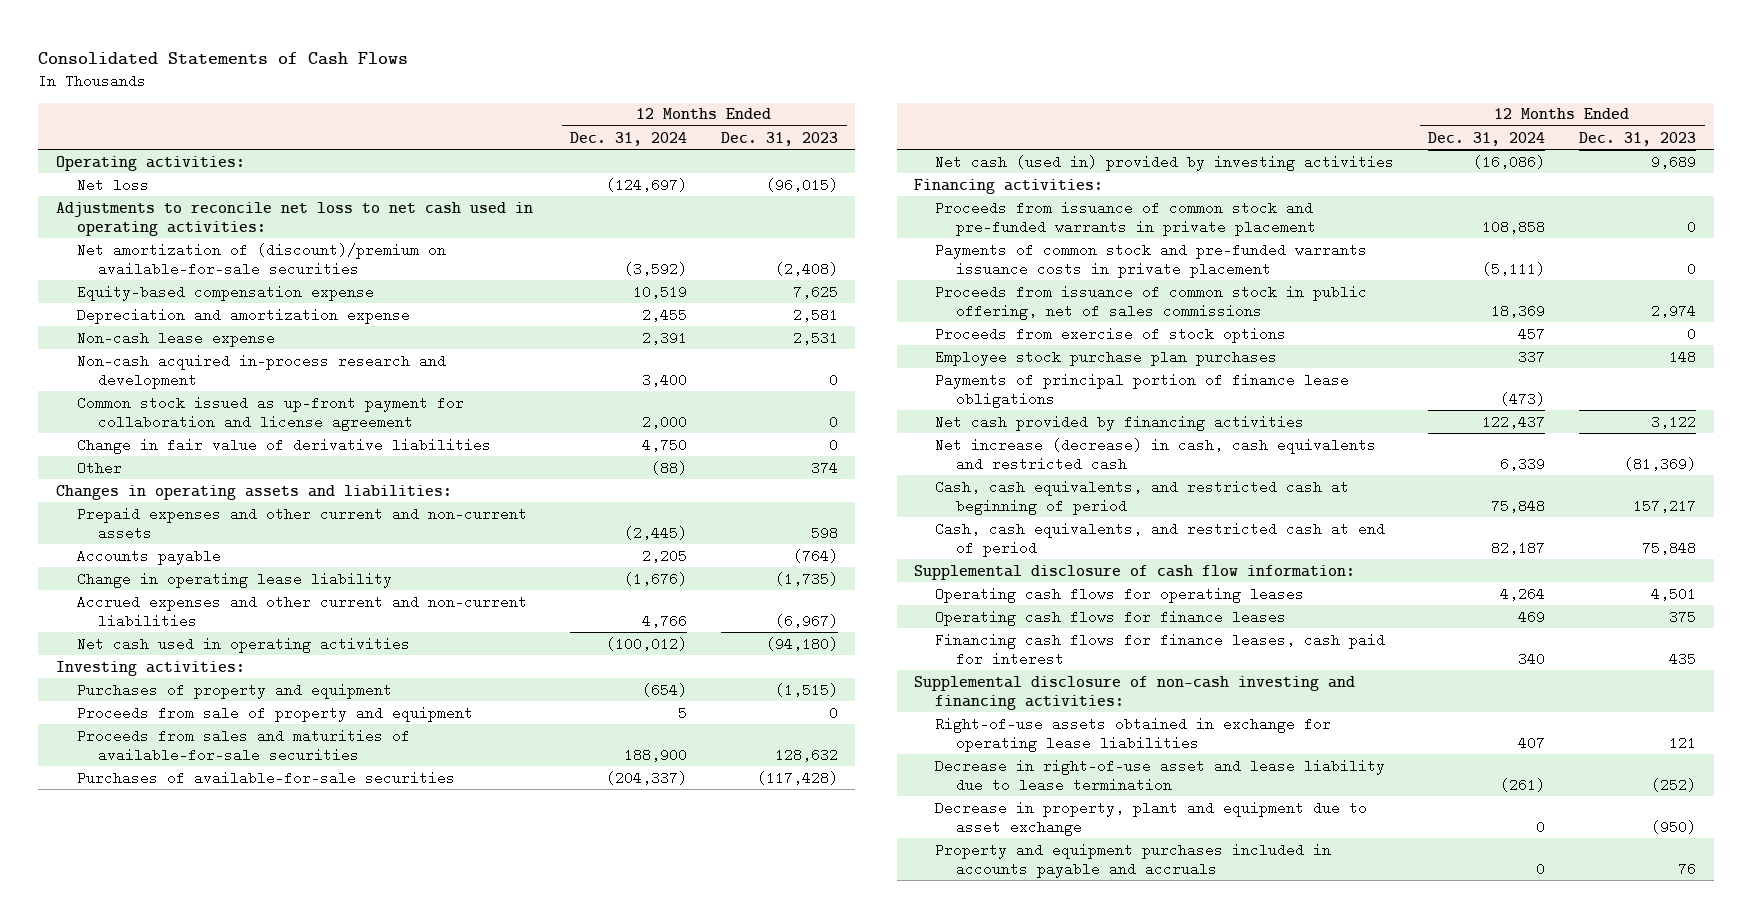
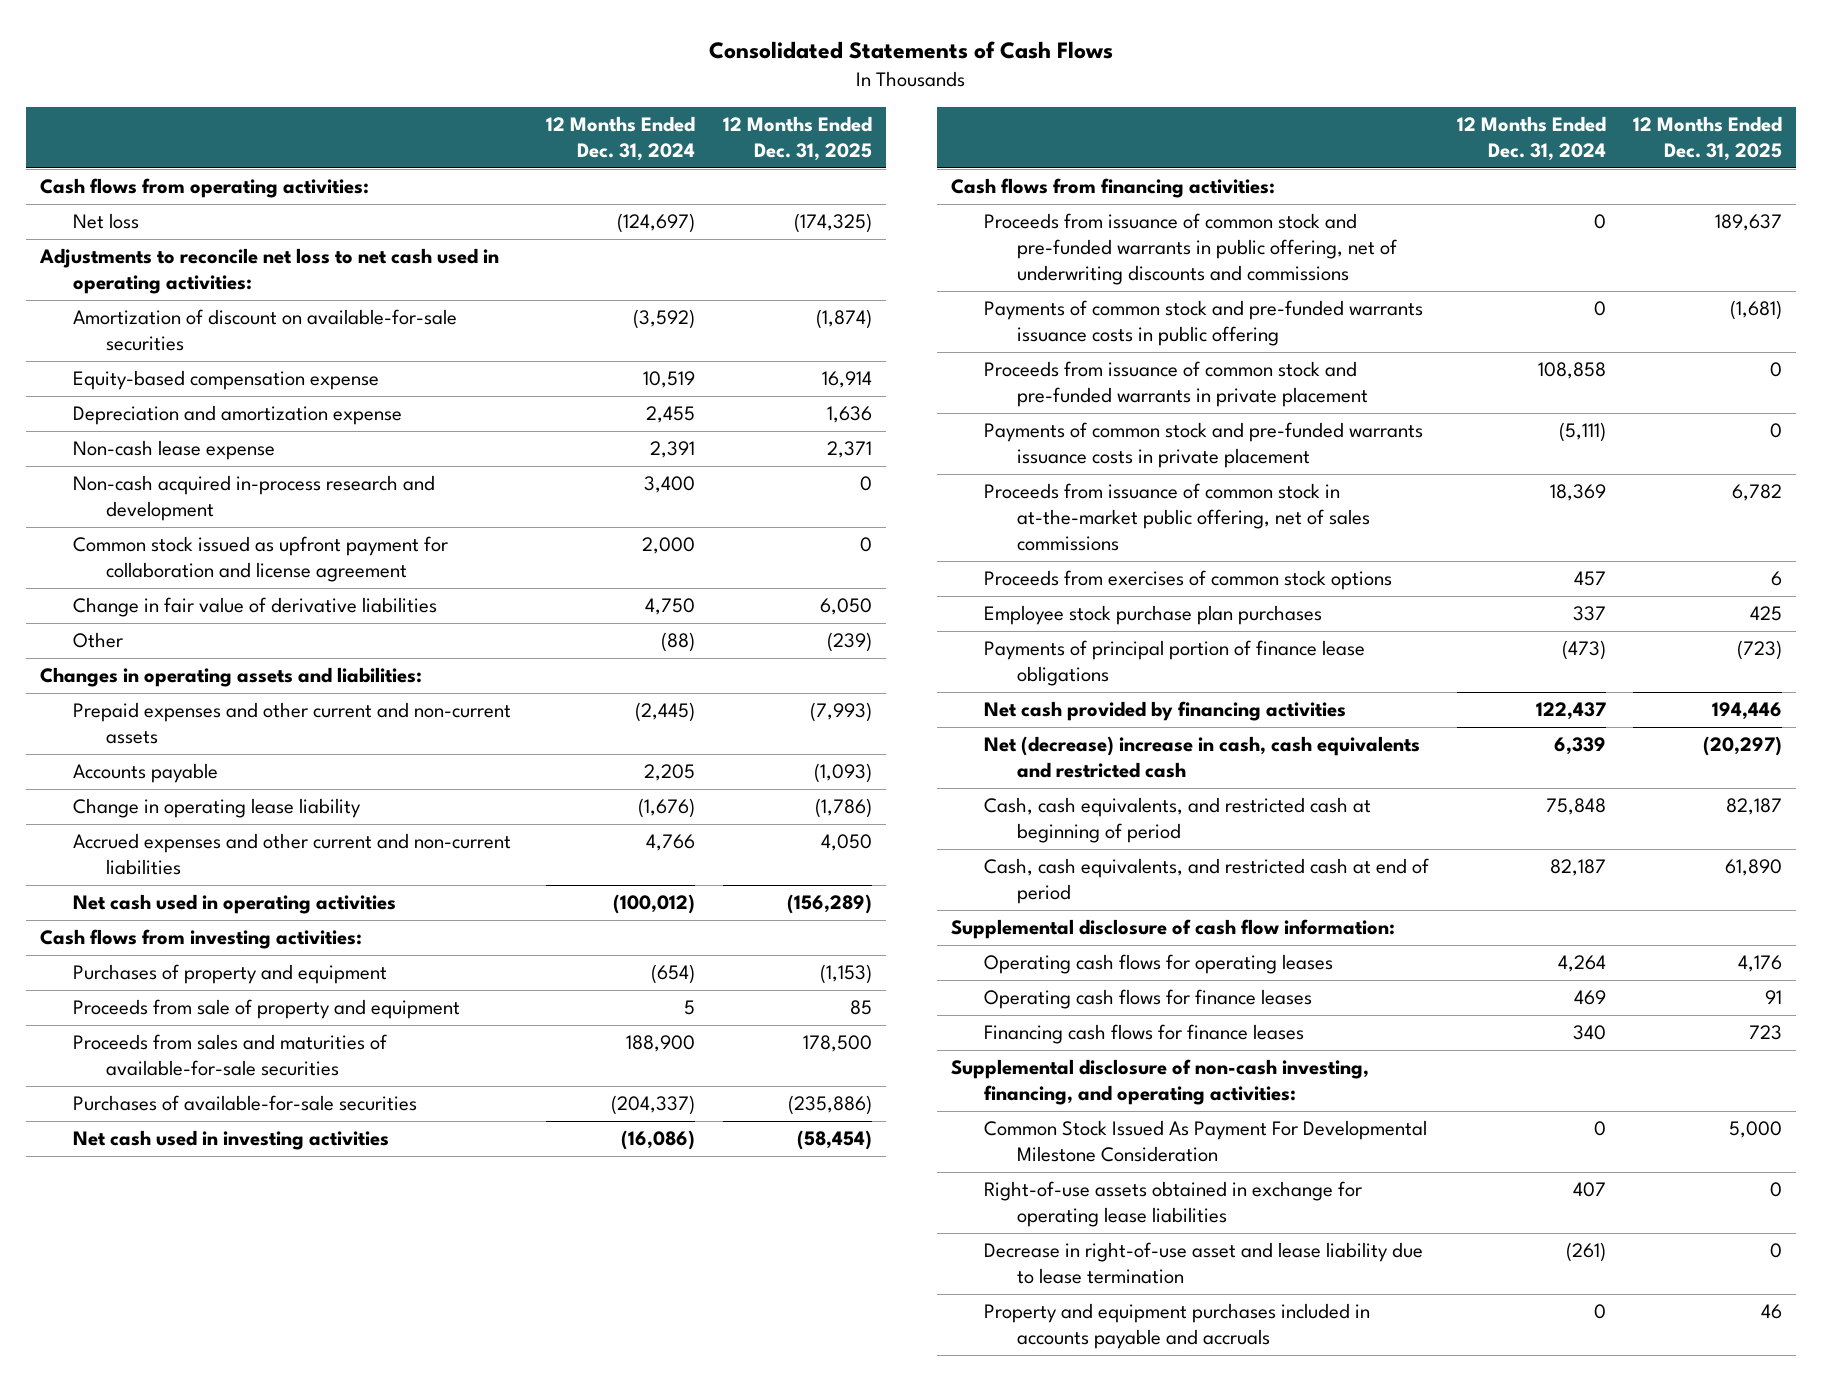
[721,131,839,146] Dec. 31, 2023 -> none
none -> [722,116,872,162] 12 Months Ended Dec. 31, 2025
[55,155,245,171] Operating activities: -> [40,178,370,199] Cash flows from operating activities:
[76,242,446,276] Net amortization of (discount)/premium on available-for-sale securities -> [73,309,458,352] Amortization of discount on available-for-sale securities
[76,395,464,431] Common stock issued as up-front payment for collaboration and license agreement -> [73,536,449,583] Common stock issued as upfront payment for collaboration and license agreement
[55,660,245,676] Investing activities: -> [40,929,363,950] Cash flows from investing activities:
[934,154,1394,171] Net cash (used in) provided by investing activities -> [73,1130,390,1151] Net cash used in investing activities
[913,178,1103,194] Financing activities: -> [950,178,1275,199] Cash flows from financing activities:
none -> [983,213,1397,286] Proceeds from issuance of common stock and pre-funded warrants in public offering, net of underwriting discounts and commissions
none -> [983,300,1423,347] Payments of common stock and pre-funded warrants issuance costs in public offering
[934,284,1367,320] Proceeds from issuance of common stock in public offering, net of sales commissions -> [983,483,1370,552] Proceeds from issuance of common stock in at-the-market public offering, net of sales commissions
[934,326,1286,343] Proceeds from exercise of stock options -> [983,570,1392,591] Proceeds from exercises of common stock options
[934,437,1376,471] Net increase (decrease) in cash, cash equivalents and restricted cash -> [983,736,1420,779] Net (decrease) increase in cash, cash equivalents and restricted cash
[934,632,1385,666] Financing cash flows for finance leases, cash paid for interest -> [983,1024,1304,1045] Financing cash flows for finance leases
[913,675,1355,710] Supplemental disclosure of non-cash investing and financing activities: -> [950,1059,1369,1106] Supplemental disclosure of non-cash investing, financing, and operating activities:
none -> [983,1120,1427,1163] Common Stock Issued As Payment For Developmental Milestone Consideration
[934,800,1367,836] Decrease in property, plant and equipment due to asset exchange -> none

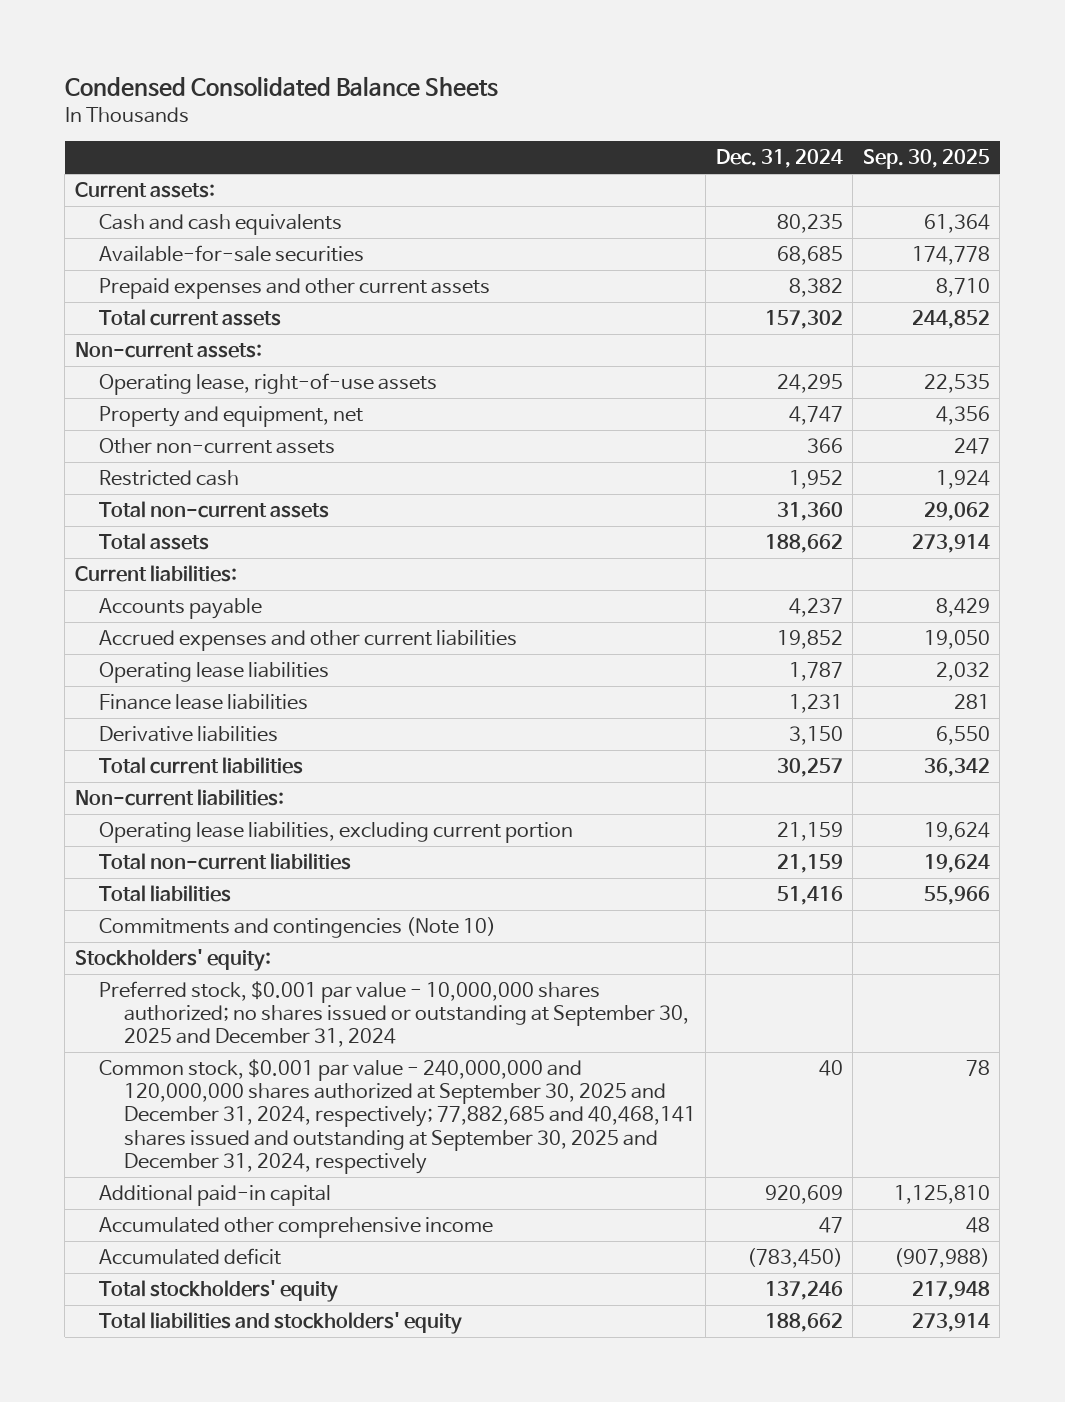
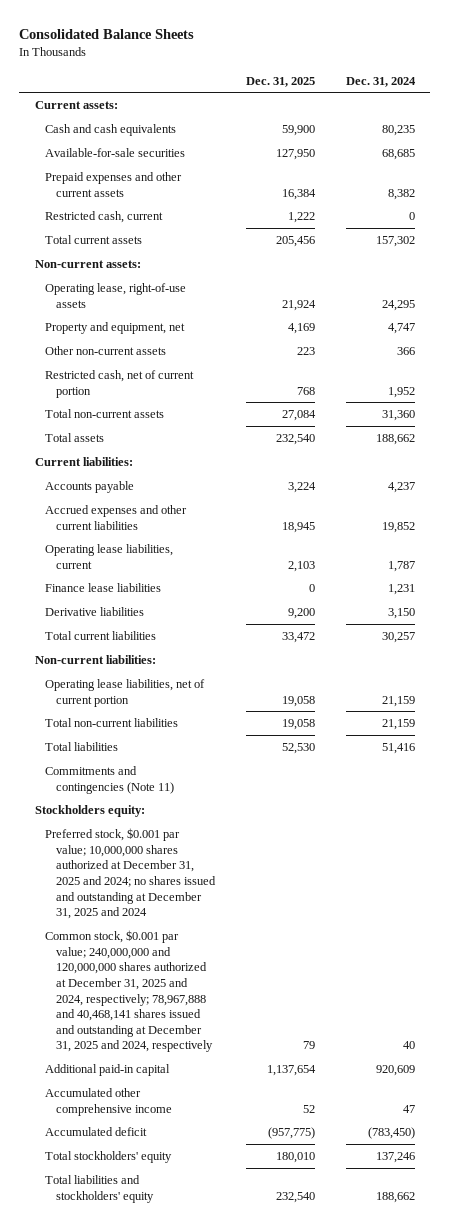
[64,76,498,98] Condensed Consolidated Balance Sheets -> [19,29,195,40] Consolidated Balance Sheets
[862,149,990,170] Sep. 30, 2025 -> none
none -> [245,76,315,87] Dec. 31, 2025
none -> [45,210,164,223] Restricted cash, current
[99,470,240,487] Restricted cash -> [45,369,195,398] Restricted cash, net of current portion
[99,662,330,684] Operating lease liabilities -> [45,543,174,569] Operating lease liabilities, current
[99,822,574,844] Operating lease liabilities, excluding current portion -> [45,678,206,707] Operating lease liabilities, net of current portion
[99,917,497,939] Commitments and contingencies (Note 10) -> [45,765,174,794] Commitments and contingencies (Note 11)
[74,949,271,972] Stockholders' equity: -> [34,804,145,817] Stockholders equity:
[99,981,689,1048] Preferred stock, $0.001 par value - 10,000,000 shares authorized; no shares issued or outstanding at September 30, 2025 and December 31, 2024 -> [45,827,216,920] Preferred stock, $0.001 par value; 10,000,000 shares authorized at December 31, 2025 and 2024; no shares issued and outstanding at December 31, 2025 and 2024
[99,1059,696,1174] Common stock, $0.001 par value - 240,000,000 and 120,000,000 shares authorized at September 30, 2025 and December 31, 2024, respectively; 77,882,685 and 40,468,141 shares issued and outstanding at September 30, 2025 and December 31, 2024, respectively -> [45,929,213,1053] Common stock, $0.001 par value; 240,000,000 and 120,000,000 shares authorized at December 31, 2025 and 2024, respectively; 78,967,888 and 40,468,141 shares issued and outstanding at December 31, 2025 and 2024, respectively

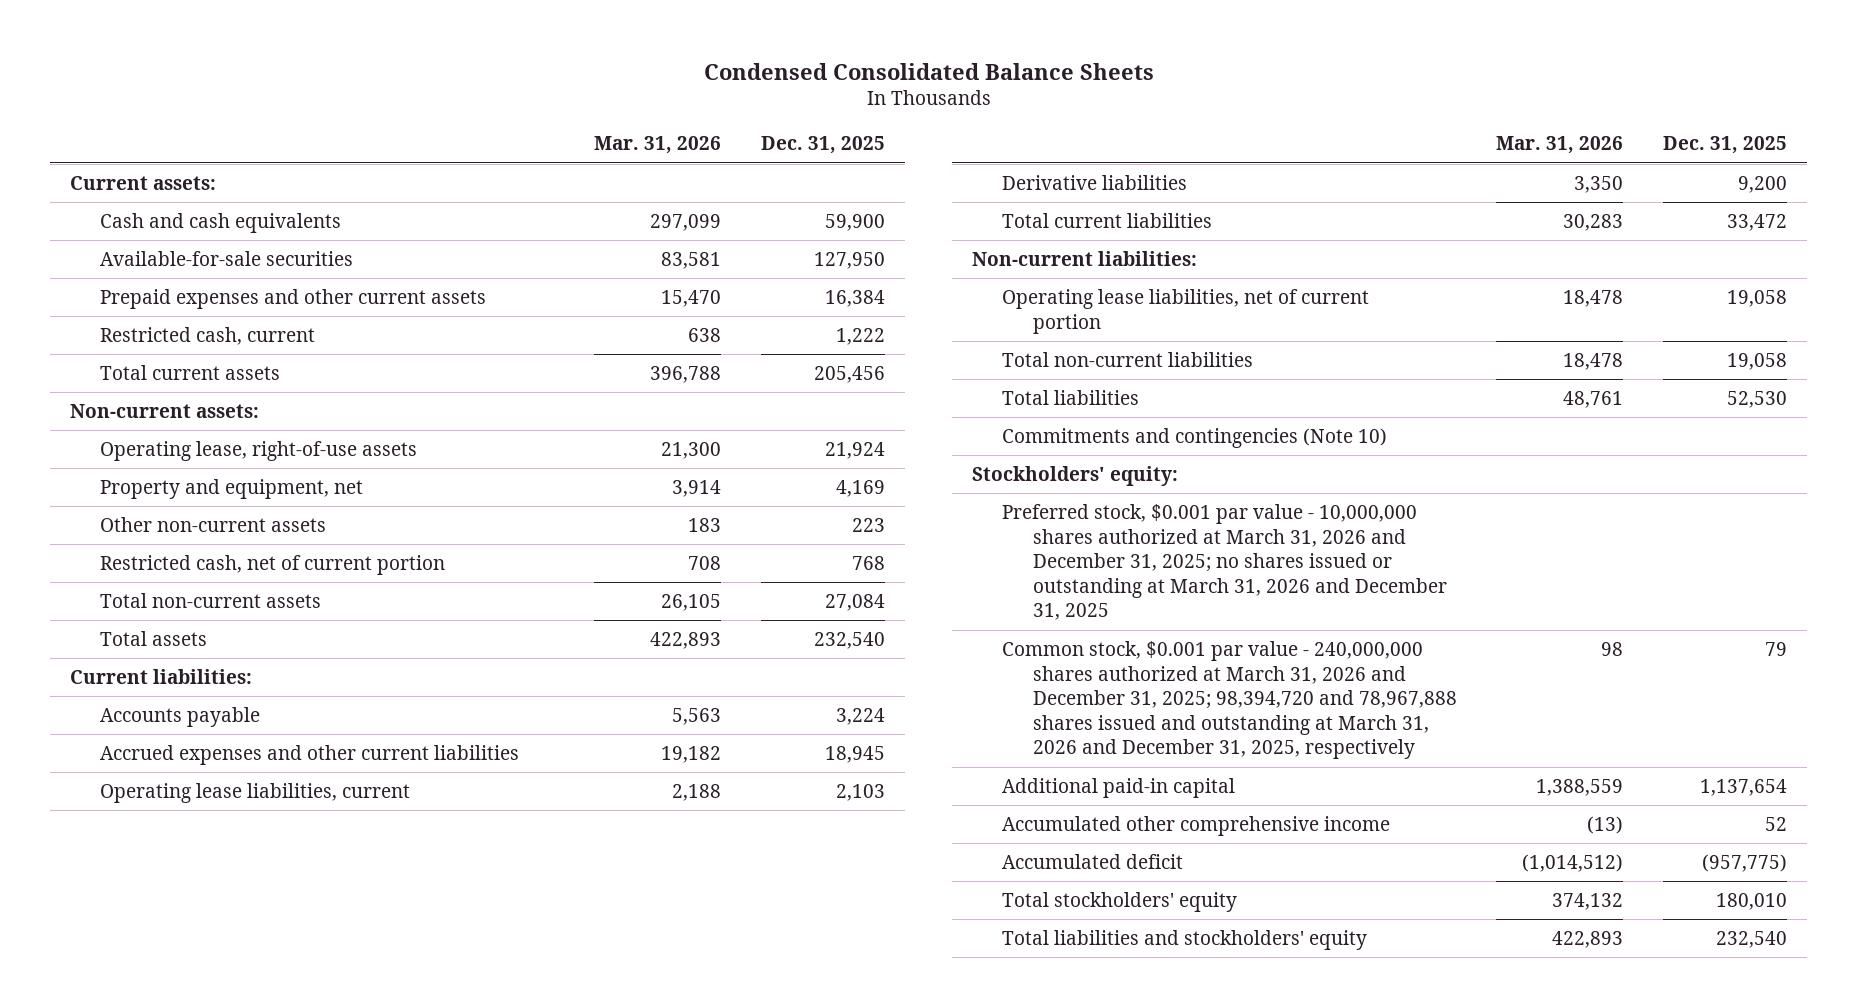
[19,29,195,40] Consolidated Balance Sheets -> [703,62,1154,80] Condensed Consolidated Balance Sheets
[345,76,416,87] Dec. 31, 2024 -> none
none -> [594,136,722,155] Mar. 31, 2026
[45,582,162,592] Finance lease liabilities -> none
[45,765,174,794] Commitments and contingencies (Note 11) -> [1002,428,1388,449] Commitments and contingencies (Note 10)
[34,804,145,817] Stockholders equity: -> [972,466,1179,487] Stockholders' equity:
[45,827,216,920] Preferred stock, $0.001 par value; 10,000,000 shares authorized at December 31, 2025 and 2024; no shares issued and outstanding at December 31, 2025 and 2024 -> [1002,504,1447,621] Preferred stock, $0.001 par value - 10,000,000 shares authorized at March 31, 2026 and December 31, 2025; no shares issued or outstanding at March 31, 2026 and December 31, 2025
[45,929,213,1053] Common stock, $0.001 par value; 240,000,000 and 120,000,000 shares authorized at December 31, 2025 and 2024, respectively; 78,967,888 and 40,468,141 shares issued and outstanding at December 31, 2025 and 2024, respectively -> [1002,641,1457,760] Common stock, $0.001 par value - 240,000,000 shares authorized at March 31, 2026 and December 31, 2025; 98,394,720 and 78,967,888 shares issued and outstanding at March 31, 2026 and December 31, 2025, respectively

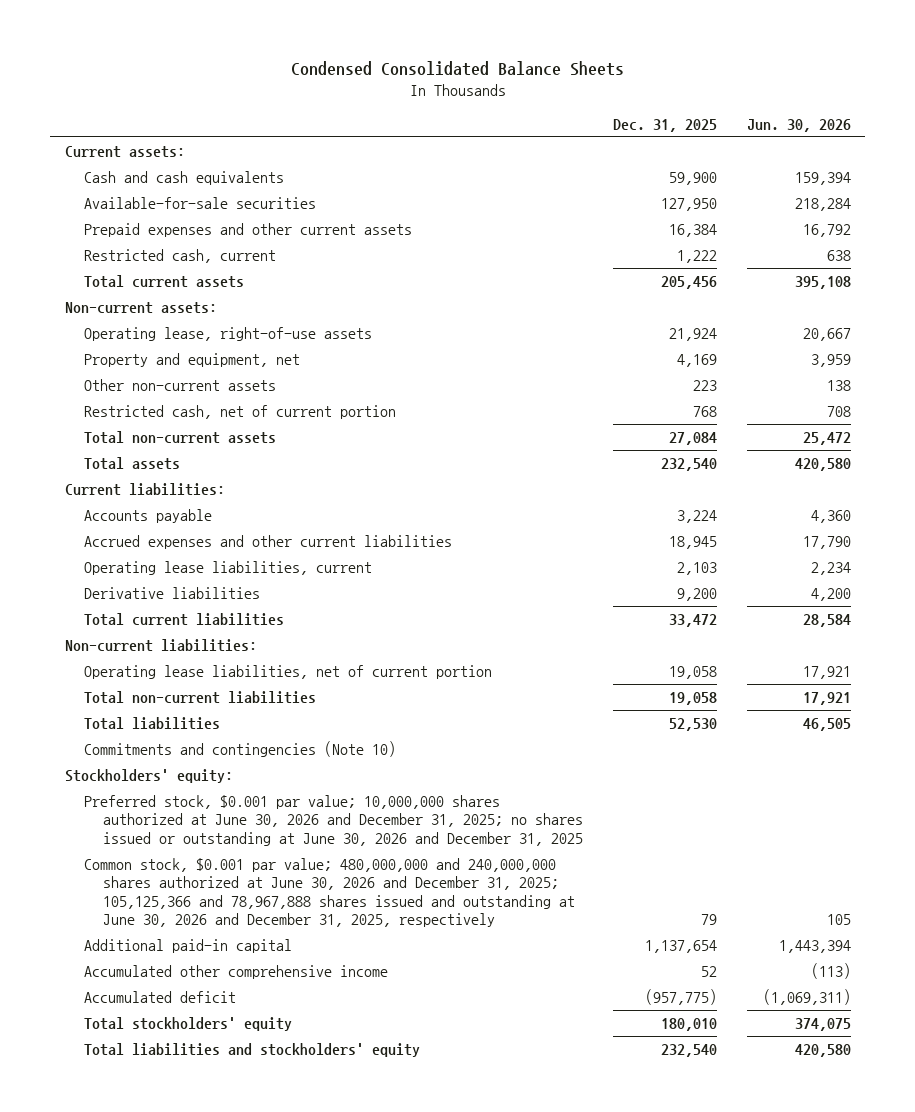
[594,136,722,155] Mar. 31, 2026 -> none
none -> [746,118,851,132] Jun. 30, 2026
[1002,504,1447,621] Preferred stock, $0.001 par value - 10,000,000 shares authorized at March 31, 2026 and December 31, 2025; no shares issued or outstanding at March 31, 2026 and December 31, 2025 -> [83,795,584,846] Preferred stock, $0.001 par value; 10,000,000 shares authorized at June 30, 2026 and December 31, 2025; no shares issued or outstanding at June 30, 2026 and December 31, 2025
[1002,641,1457,760] Common stock, $0.001 par value - 240,000,000 shares authorized at March 31, 2026 and December 31, 2025; 98,394,720 and 78,967,888 shares issued and outstanding at March 31, 2026 and December 31, 2025, respectively -> [83,858,576,927] Common stock, $0.001 par value; 480,000,000 and 240,000,000 shares authorized at June 30, 2026 and December 31, 2025; 105,125,366 and 78,967,888 shares issued and outstanding at June 30, 2026 and December 31, 2025, respectively

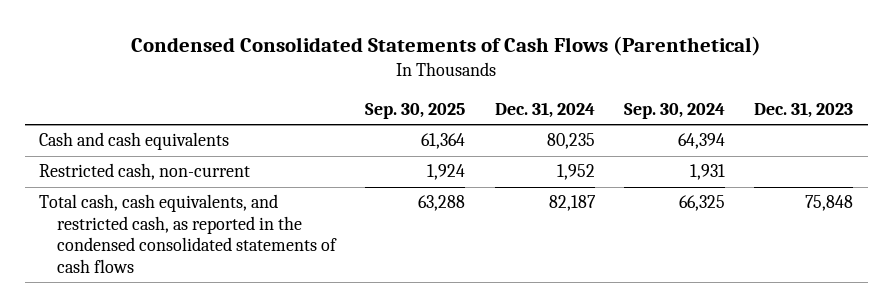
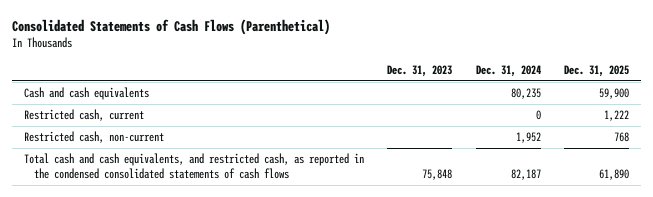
[131,36,762,57] Condensed Consolidated Statements of Cash Flows (Parenthetical) -> [12,18,331,35] Consolidated Statements of Cash Flows (Parenthetical)
[365,102,466,119] Sep. 30, 2025 -> none
[624,102,726,119] Sep. 30, 2024 -> none
none -> [564,65,630,78] Dec. 31, 2025
none -> [23,109,144,122] Restricted cash, current
[39,194,338,273] Total cash, cash equivalents, and restricted cash, as reported in the condensed consolidated statements of cash flows -> [23,153,364,180] Total cash and cash equivalents, and restricted cash, as reported in the condensed consolidated statements of cash flows

